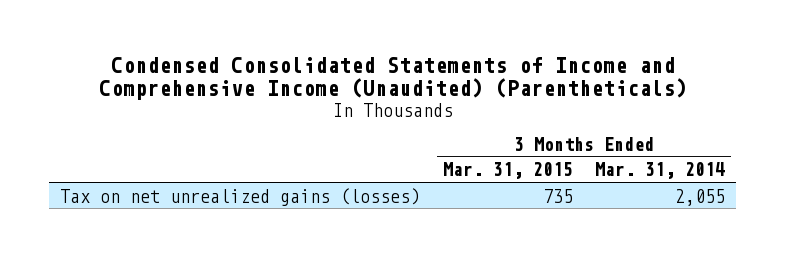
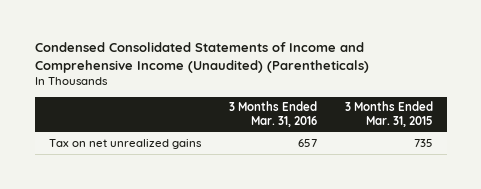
[595,162,726,180] Mar. 31, 2014 -> none
none -> [228,101,317,128] 3 Months Ended Mar. 31, 2016
[60,187,421,206] Tax on net unrealized gains (losses) -> [48,139,202,150] Tax on net unrealized gains

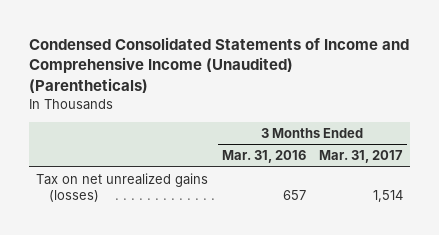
[344,101,433,128] 3 Months Ended Mar. 31, 2015 -> none
none -> [319,150,404,164] Mar. 31, 2017
[48,139,202,150] Tax on net unrealized gains -> [36,173,209,202] Tax on net unrealized gains (losses)

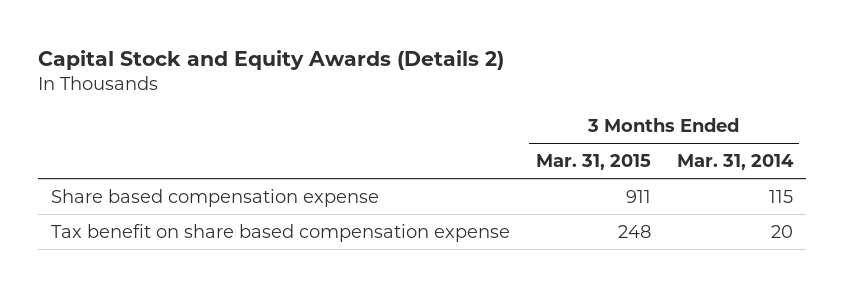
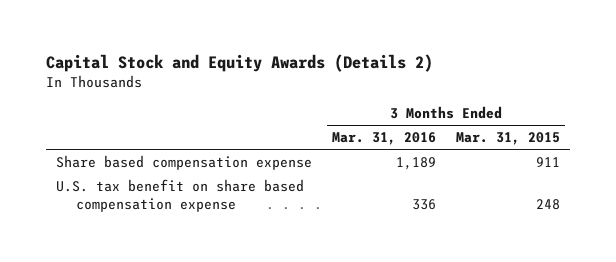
[676,153,794,170] Mar. 31, 2014 -> none
none -> [332,132,437,146] Mar. 31, 2016
[50,223,510,242] Tax benefit on share based compensation expense -> [56,178,305,212] U.S. tax benefit on share based compensation expense

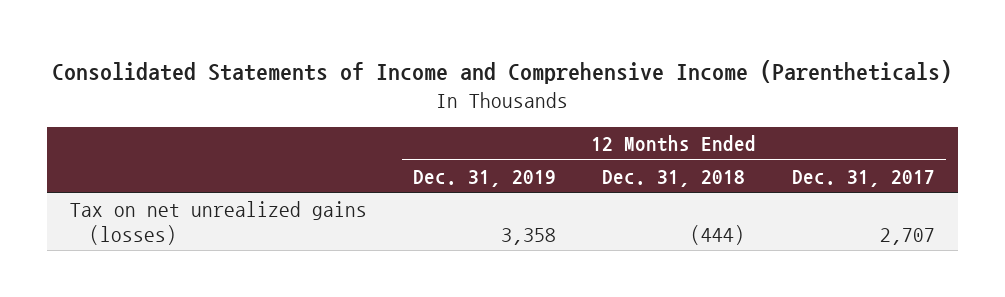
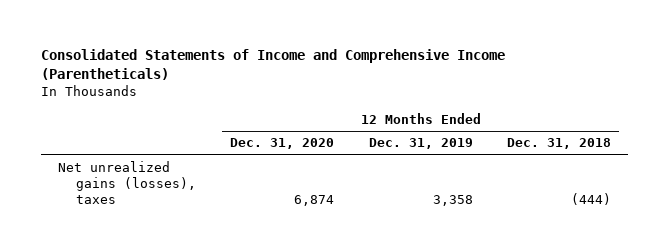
[791,169,935,187] Dec. 31, 2017 -> none
none -> [230,138,335,150] Dec. 31, 2020
[69,200,367,245] Tax on net unrealized gains (losses) -> [58,161,197,204] Net unrealized gains (losses), taxes

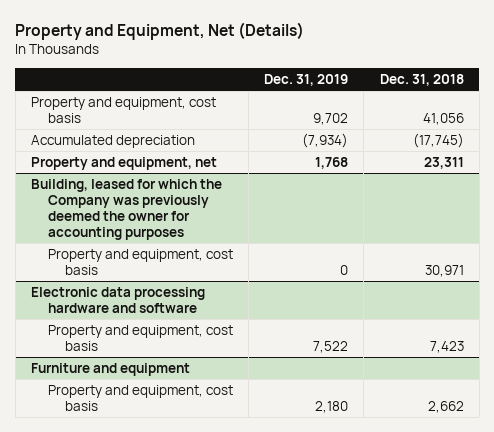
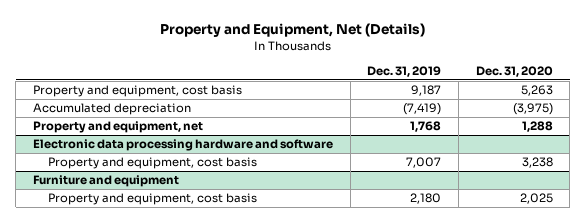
[379,74,464,87] Dec. 31, 2018 -> none
none -> [475,65,553,77] Dec. 31, 2020
[313,113,349,126] 9,702 -> [411,85,442,97] 9,187
[302,133,349,149] (7,934) -> [403,103,442,116] (7,419)
[30,179,222,240] Building, leased for which the Company was previously deemed the owner for accounting purposes -> none
[47,249,233,276] Property and equipment, cost basis -> none
[313,341,349,354] 7,522 -> [406,157,442,169] 7,007

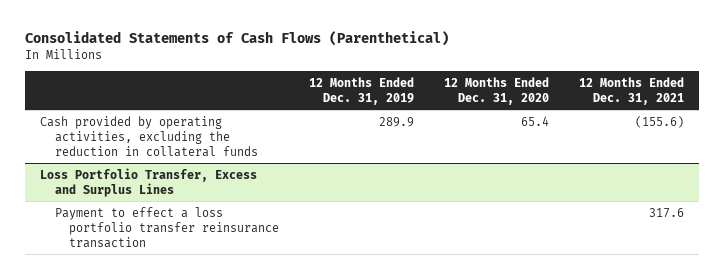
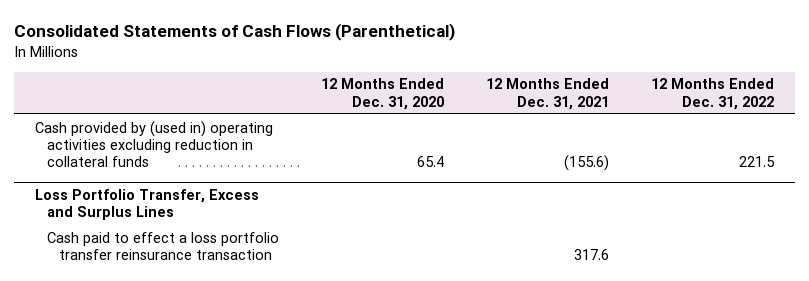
[309,76,415,105] 12 Months Ended Dec. 31, 2019 -> none
none -> [651,78,775,110] 12 Months Ended Dec. 31, 2022
[39,115,258,157] Cash provided by operating activities, excluding the reduction in collateral funds -> [35,120,274,167] Cash provided by (used in) operating activities excluding reduction in collateral funds
[54,206,280,248] Payment to effect a loss portfolio transfer reinsurance transaction -> [47,231,280,260] Cash paid to effect a loss portfolio transfer reinsurance transaction

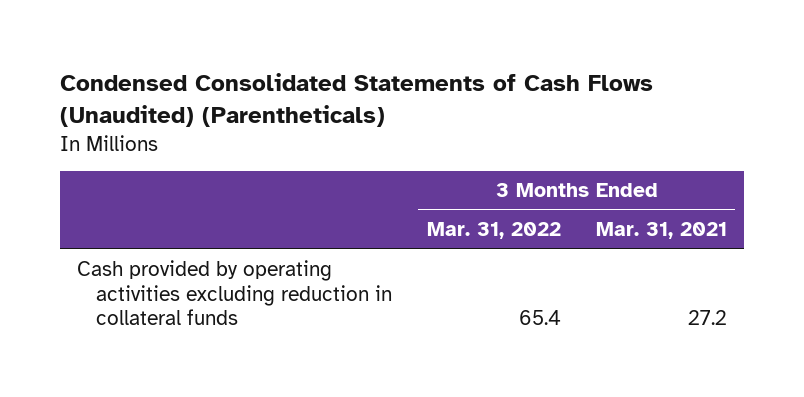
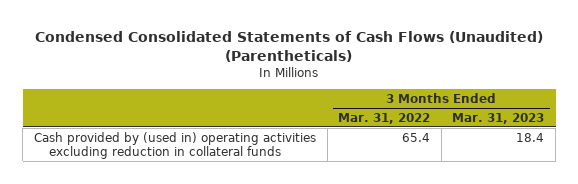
[595,222,727,240] Mar. 31, 2021 -> none
none -> [452,112,545,124] Mar. 31, 2023
[77,260,393,325] Cash provided by operating activities excluding reduction in collateral funds -> [33,131,316,160] Cash provided by (used in) operating activities excluding reduction in collateral funds

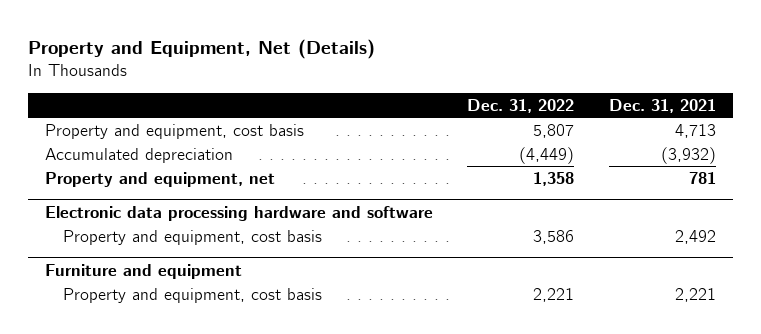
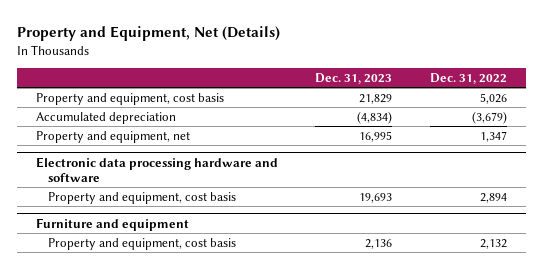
[608,98,716,113] Dec. 31, 2021 -> none
none -> [315,72,393,84] Dec. 31, 2023
[533,123,575,138] 5,807 -> [479,92,507,104] 5,026
[519,146,575,164] (4,449) -> [471,110,507,124] (3,679)
[533,171,575,186] 1,358 -> [479,130,507,142] 1,347
[533,229,575,244] 3,586 -> [479,192,507,203] 2,894
[533,287,575,302] 2,221 -> [479,238,507,249] 2,132

